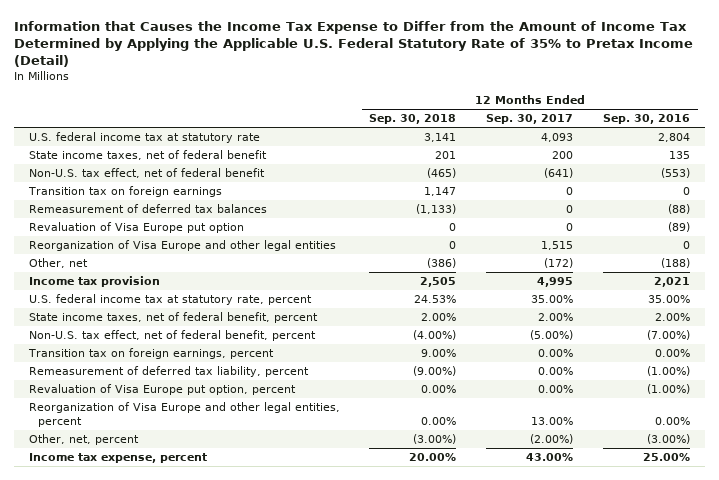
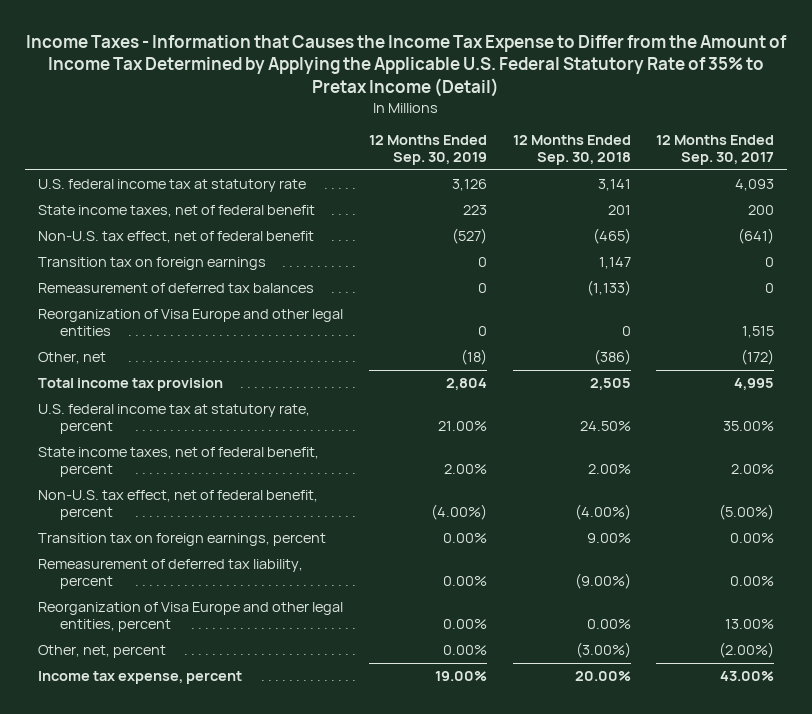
[13,20,693,68] Information that Causes the Income Tax Expense to Differ from the Amount of Income Tax Determined by Applying the Applicable U.S. Federal Statutory Rate of 35% to Pretax Income (Detail) -> [26,34,788,97] Income Taxes - Information that Causes the Income Tax Expense to Differ from the Amount of Income Tax Determined by Applying the Applicable U.S. Federal Statutory Rate of 35% to Pretax Income (Detail)
[603,114,691,125] Sep. 30, 2016 -> none
none -> [368,135,487,166] 12 Months Ended Sep. 30, 2019
[28,222,244,234] Revaluation of Visa Europe put option -> none
[28,276,160,288] Income tax provision -> [37,378,223,392] Total income tax provision
[414,295,457,304] 24.53% -> [579,421,631,432] 24.50%
[28,384,296,396] Revaluation of Visa Europe put option, percent -> none

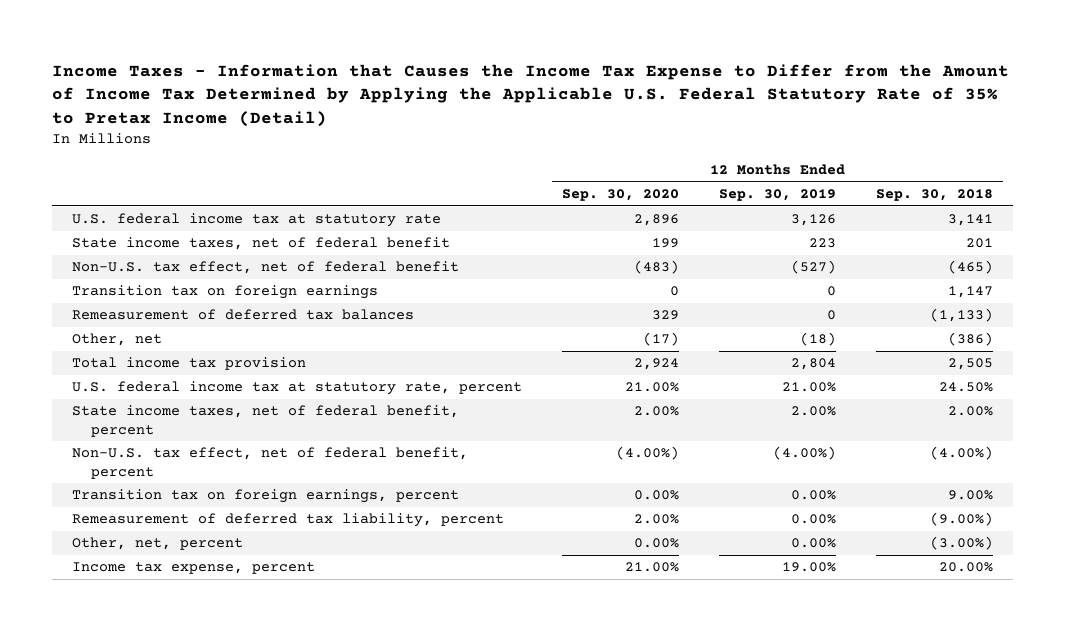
[656,135,775,166] 12 Months Ended Sep. 30, 2017 -> none
none -> [562,189,680,202] Sep. 30, 2020
[37,309,343,337] Reorganization of Visa Europe and other legal entities -> none
[37,602,343,633] Reorganization of Visa Europe and other legal entities, percent -> none

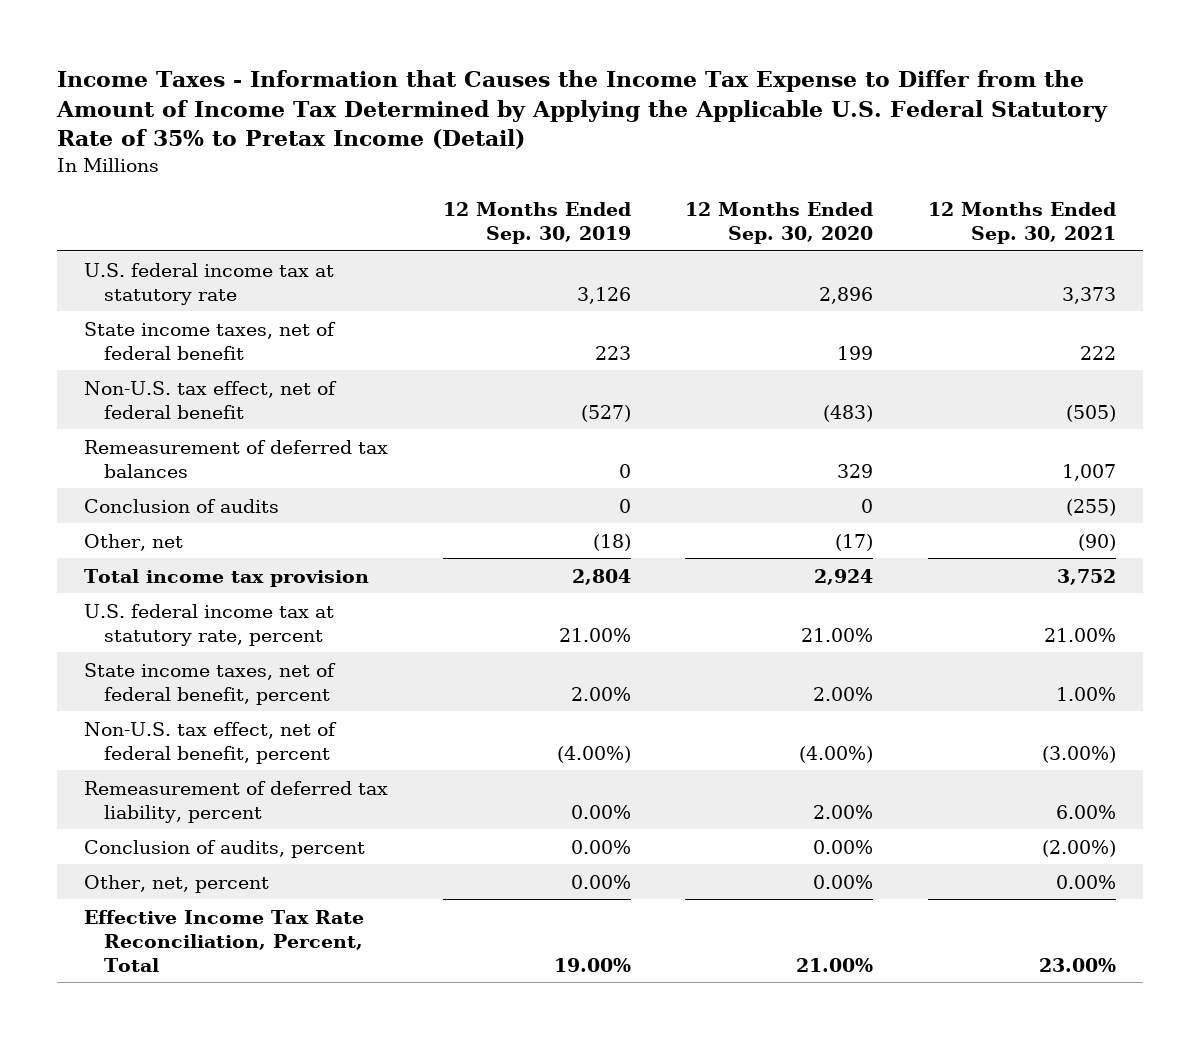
[876,189,994,202] Sep. 30, 2018 -> none
none -> [927,202,1116,245] 12 Months Ended Sep. 30, 2021
[72,285,379,300] Transition tax on foreign earnings -> none
none -> [84,498,280,513] Conclusion of audits
[72,489,460,504] Transition tax on foreign earnings, percent -> none
none -> [84,839,366,858] Conclusion of audits, percent
[72,562,316,575] Income tax expense, percent -> [84,909,365,972] Effective Income Tax Rate Reconciliation, Percent, Total

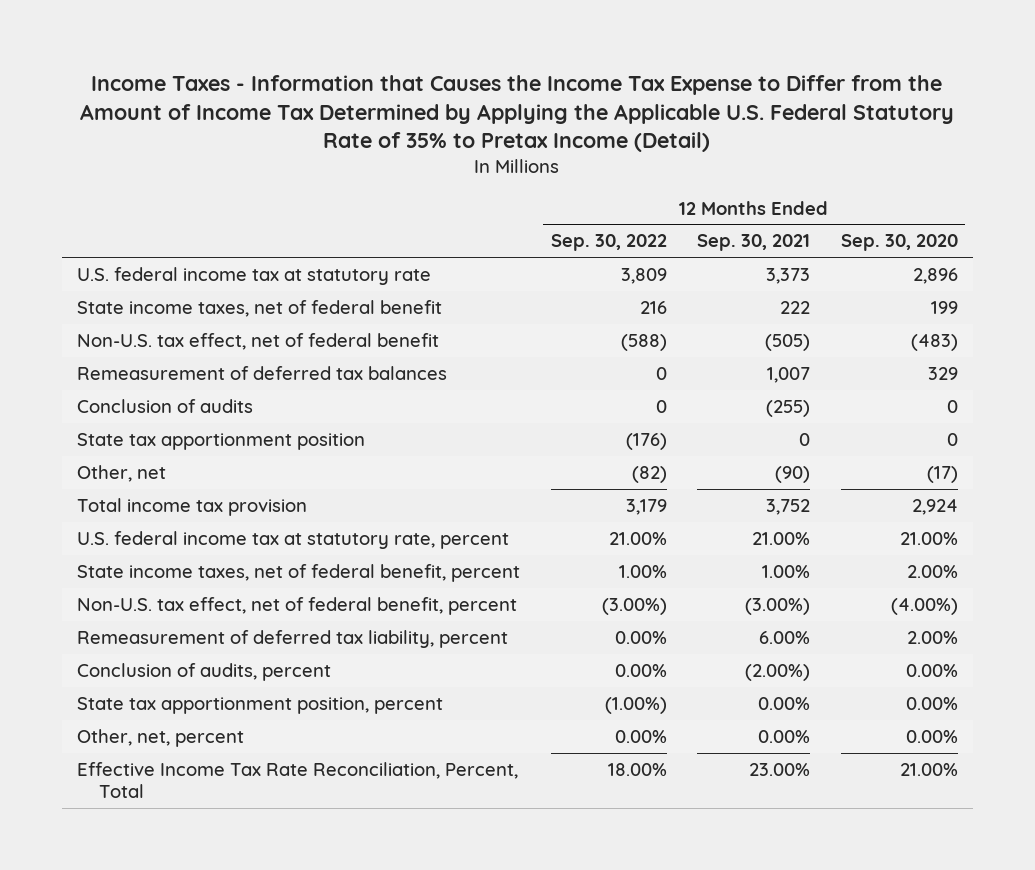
[442,202,631,245] 12 Months Ended Sep. 30, 2019 -> none
none -> [550,234,667,252] Sep. 30, 2022
none -> [77,432,366,450] State tax apportionment position
none -> [77,696,444,714] State tax apportionment position, percent

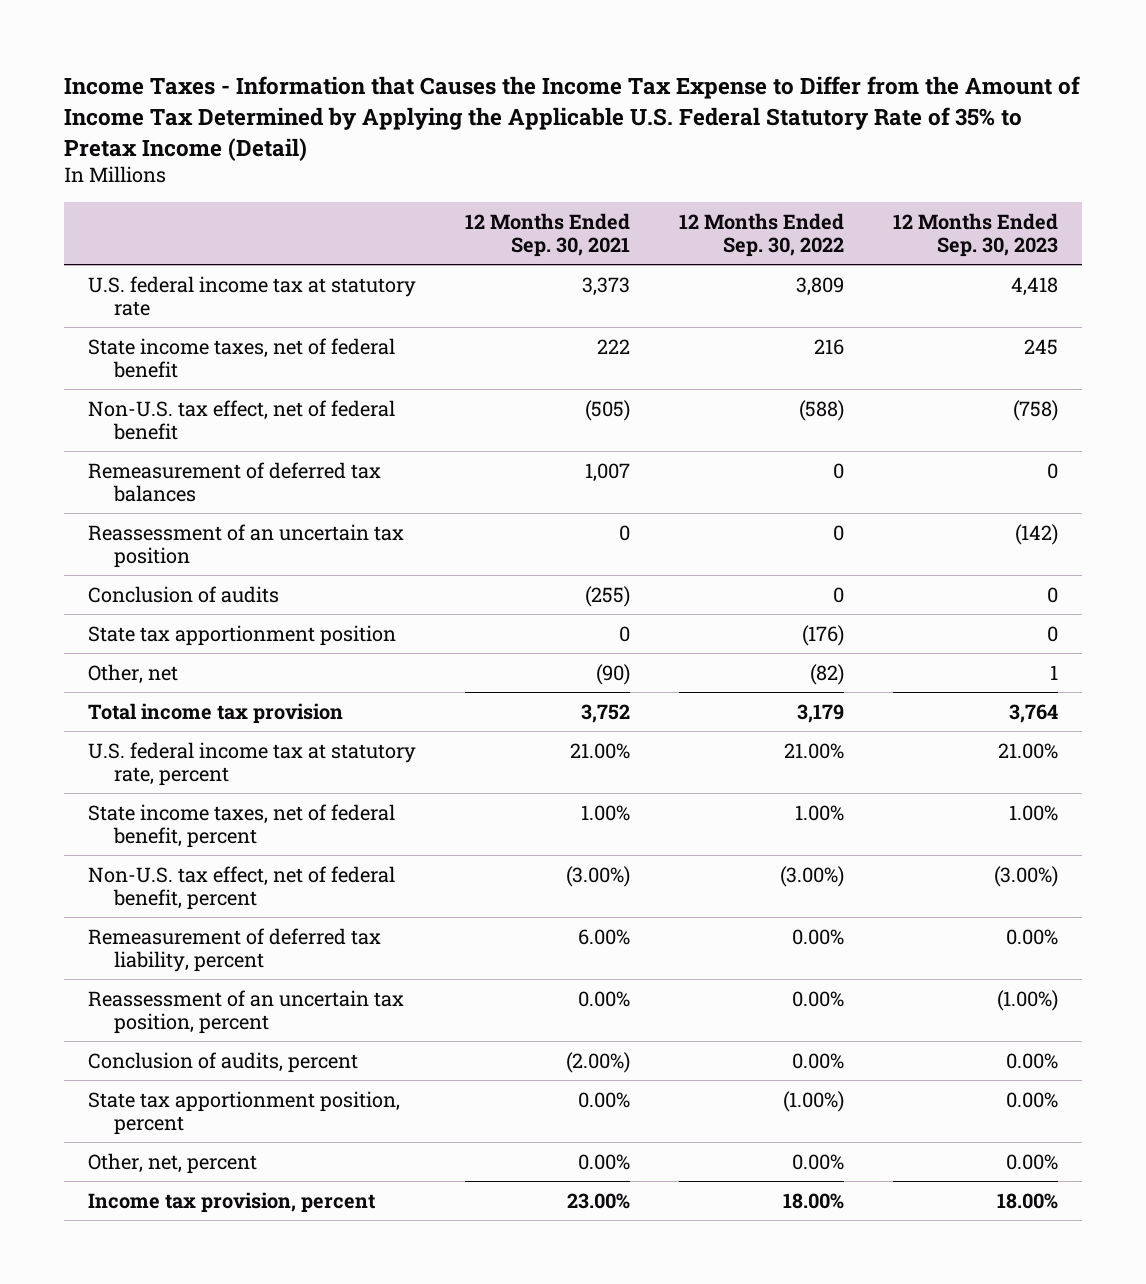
[840,234,958,252] Sep. 30, 2020 -> none
none -> [892,212,1058,258] 12 Months Ended Sep. 30, 2023
none -> [87,523,404,569] Reassessment of an uncertain tax position
none -> [87,989,404,1035] Reassessment of an uncertain tax position, percent
[77,761,519,799] Effective Income Tax Rate Reconciliation, Percent, Total -> [87,1191,375,1213] Income tax provision, percent

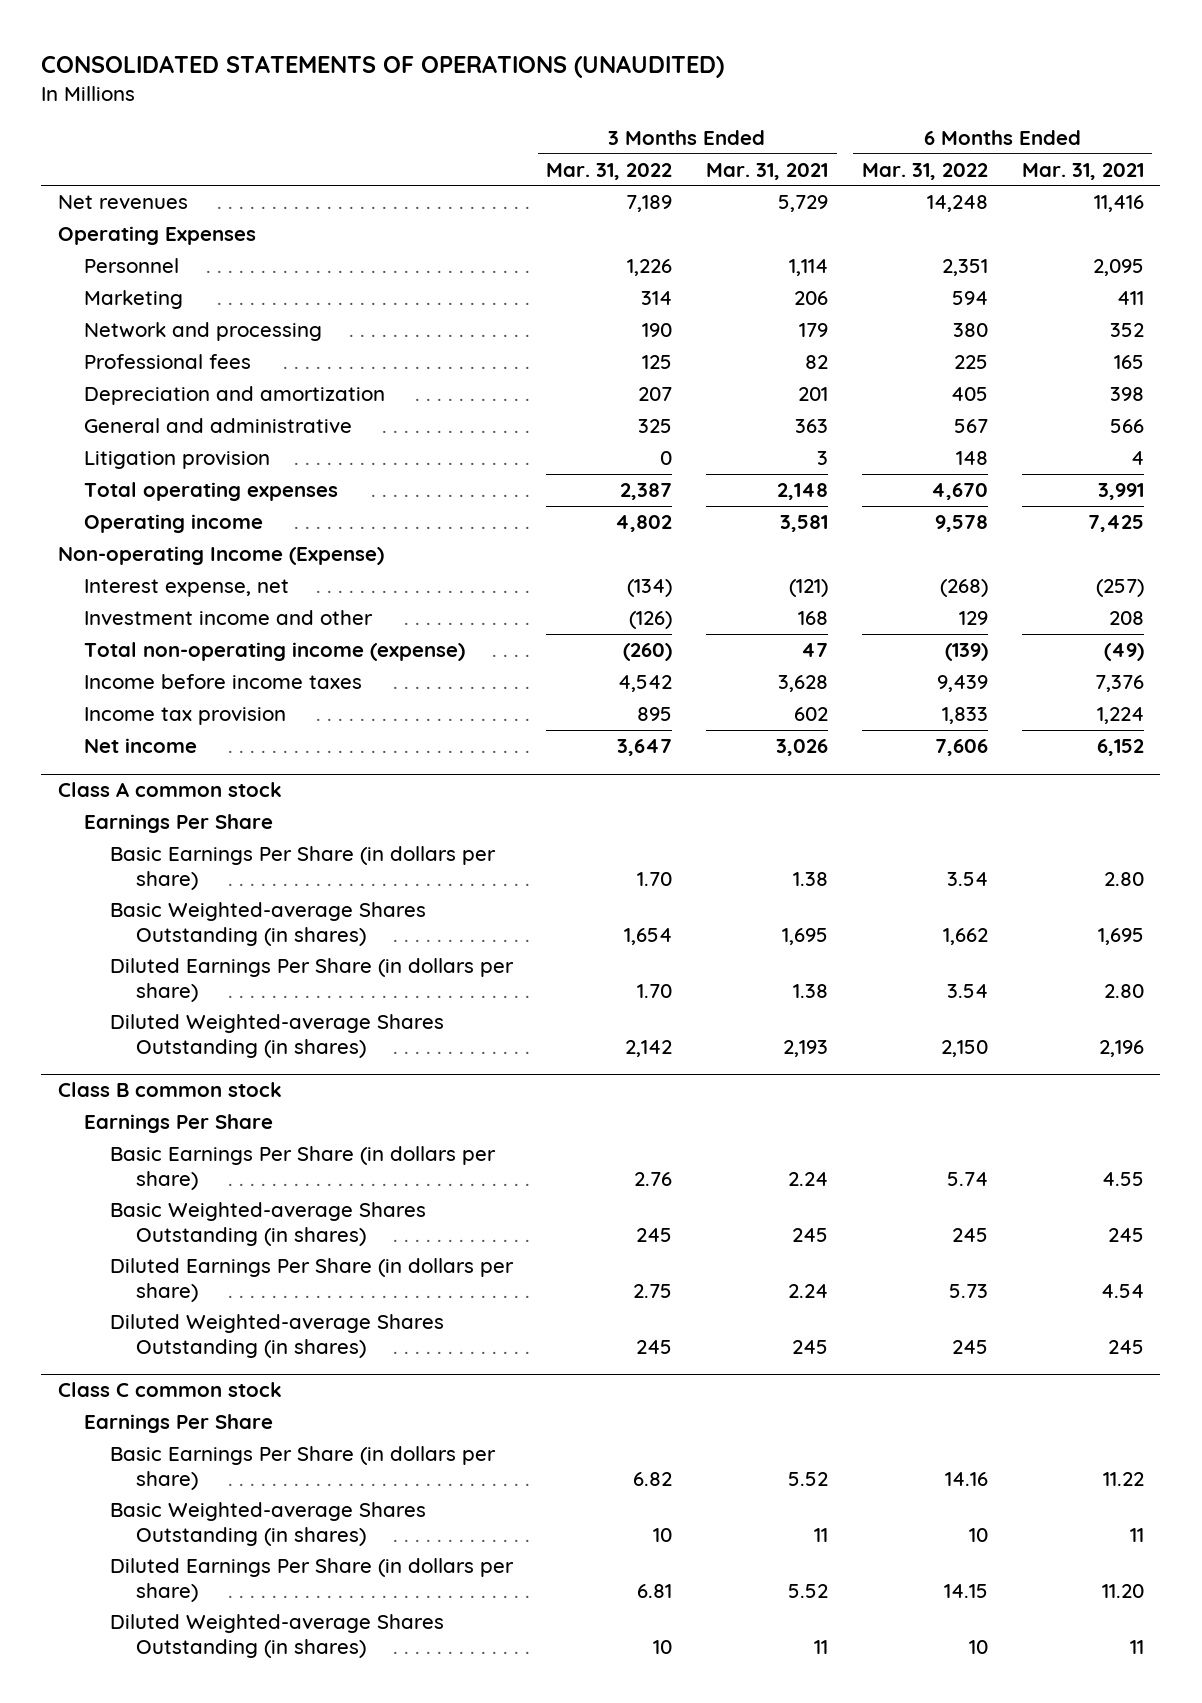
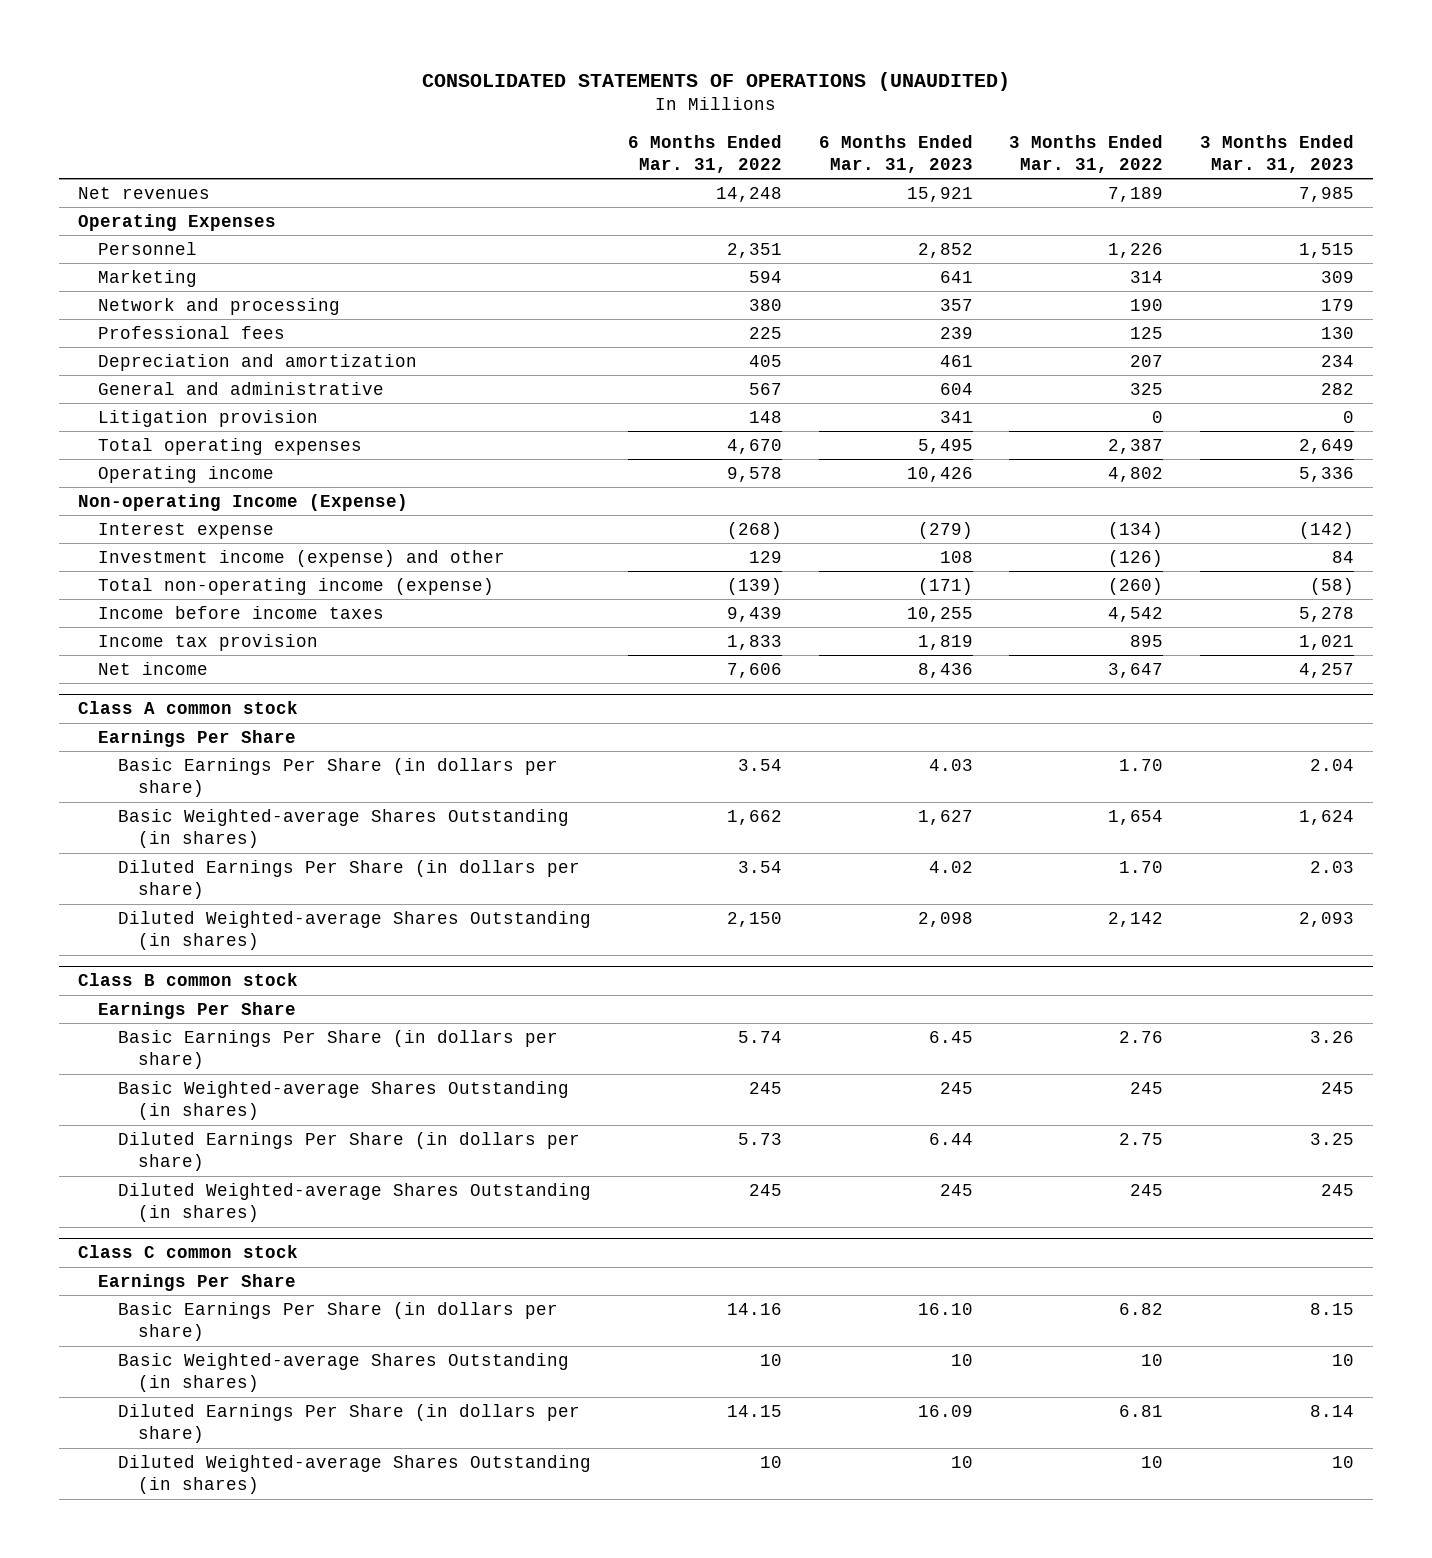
[706,162,829,180] Mar. 31, 2021 -> none
[1021,162,1144,180] Mar. 31, 2021 -> none
none -> [818,134,973,174] 6 Months Ended Mar. 31, 2023
none -> [1200,134,1355,174] 3 Months Ended Mar. 31, 2023
[83,579,289,598] Interest expense, net -> [97,523,274,540] Interest expense
[83,610,373,626] Investment income and other -> [97,550,505,568] Investment income (expense) and other

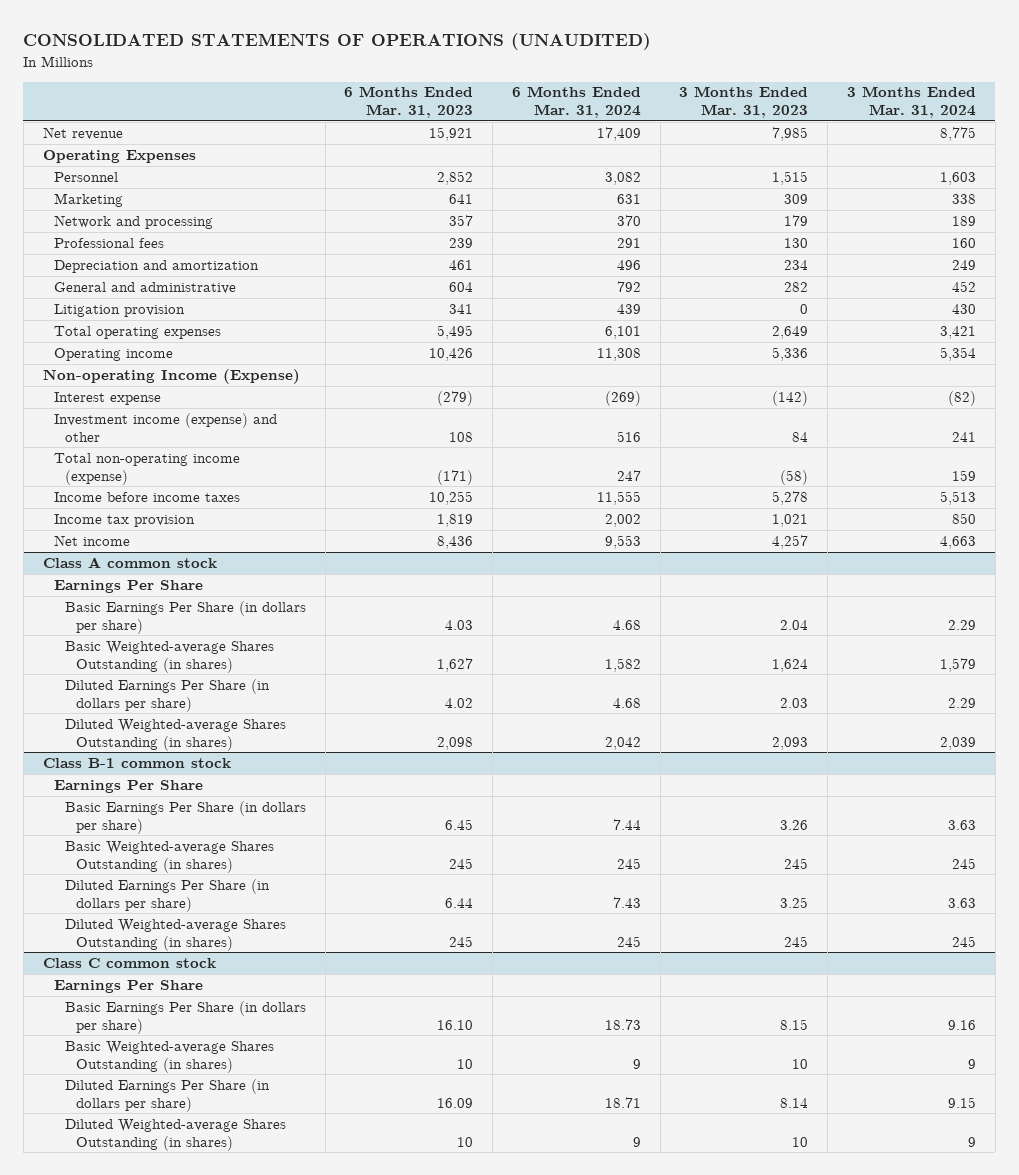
[627,134,782,174] 6 Months Ended Mar. 31, 2022 -> none
[1009,134,1164,174] 3 Months Ended Mar. 31, 2022 -> none
none -> [511,86,641,119] 6 Months Ended Mar. 31, 2024
none -> [847,86,977,119] 3 Months Ended Mar. 31, 2024
[77,187,210,200] Net revenues -> [42,126,123,140] Net revenue
[77,973,298,987] Class B common stock -> [42,757,231,768] Class B-1 common stock

